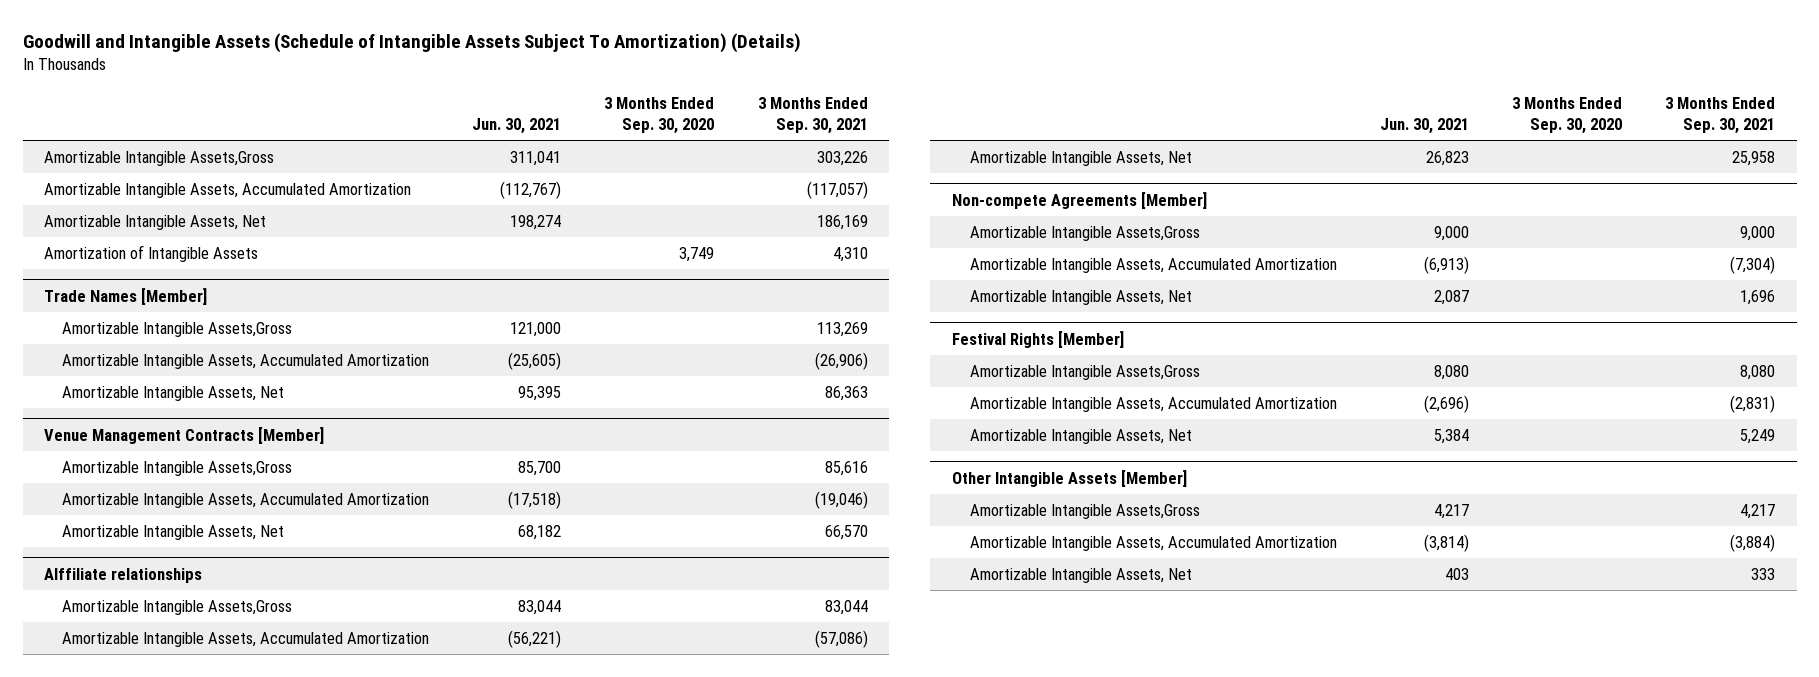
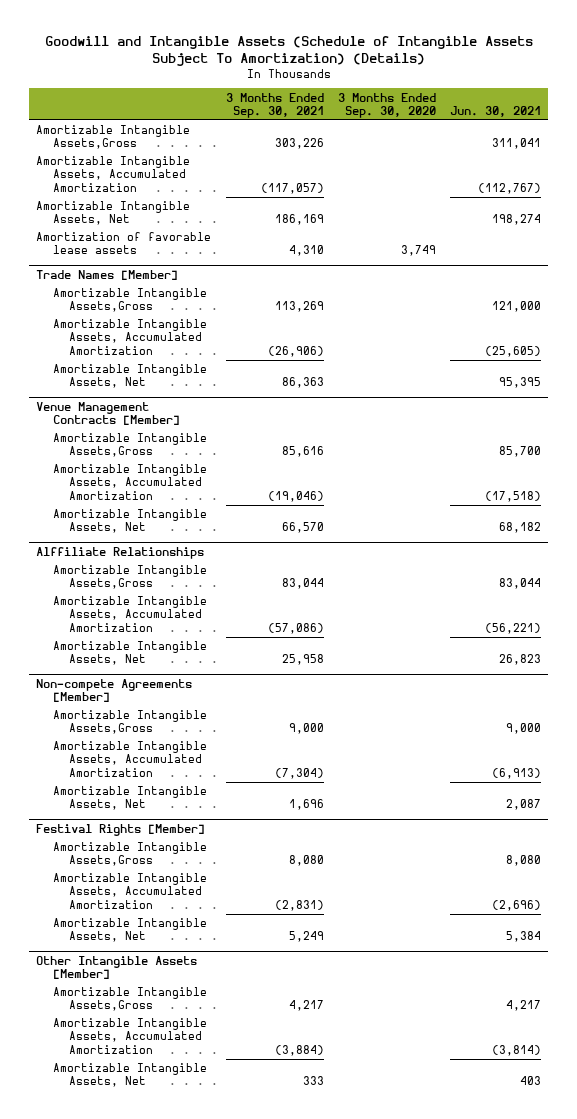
[44,245,259,263] Amortization of Intangible Assets -> [36,232,212,255] Amortization of favorable lease assets
[44,567,203,583] Alffiliate relationships -> [36,546,205,559] Alffiliate Relationships

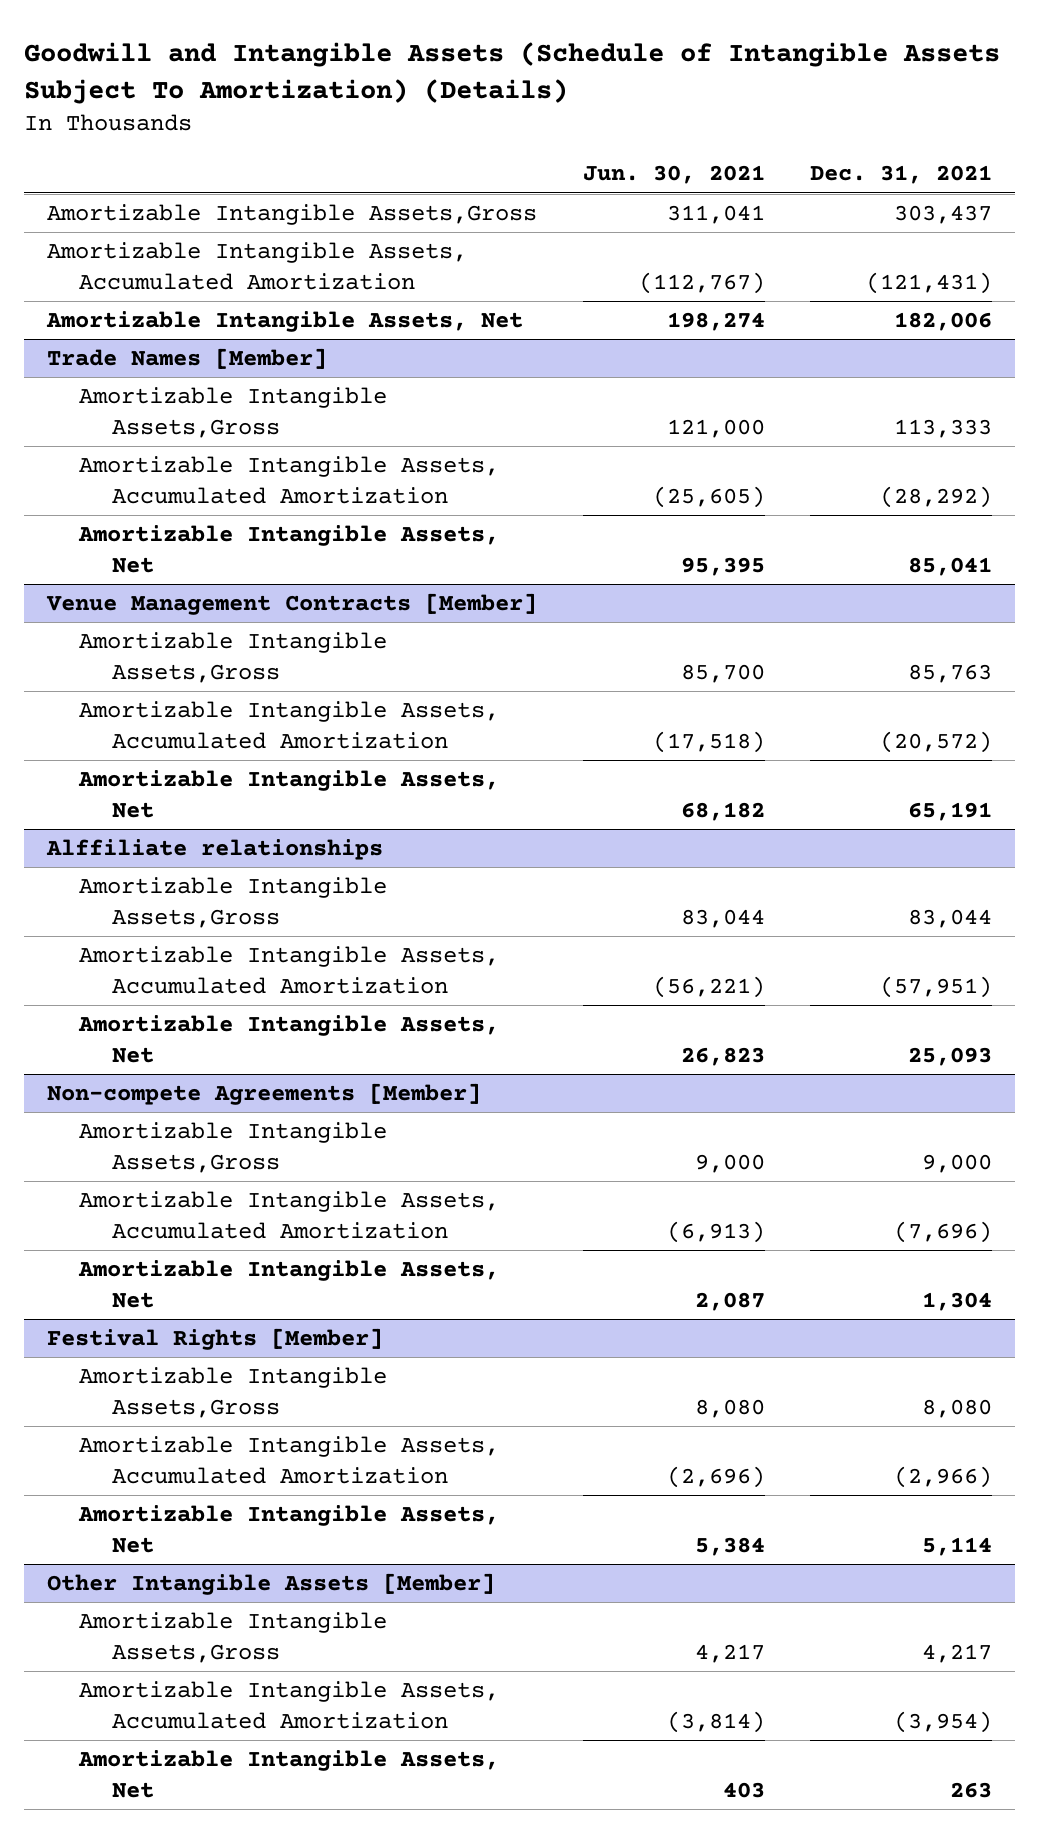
[225,92,324,118] 3 Months Ended Sep. 30, 2021 -> none
[337,92,436,118] 3 Months Ended Sep. 30, 2020 -> none
none -> [810,165,993,185] Dec. 31, 2021
[36,232,212,255] Amortization of favorable lease assets -> none
[36,546,205,559] Alffiliate Relationships -> [46,839,384,861] Alffiliate relationships

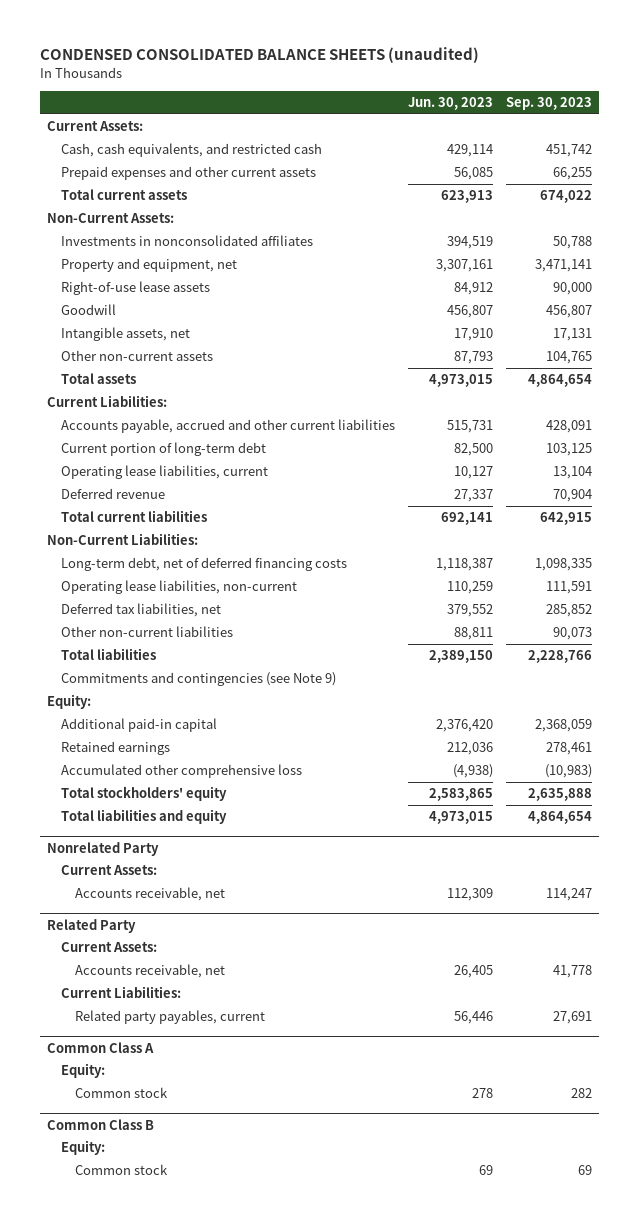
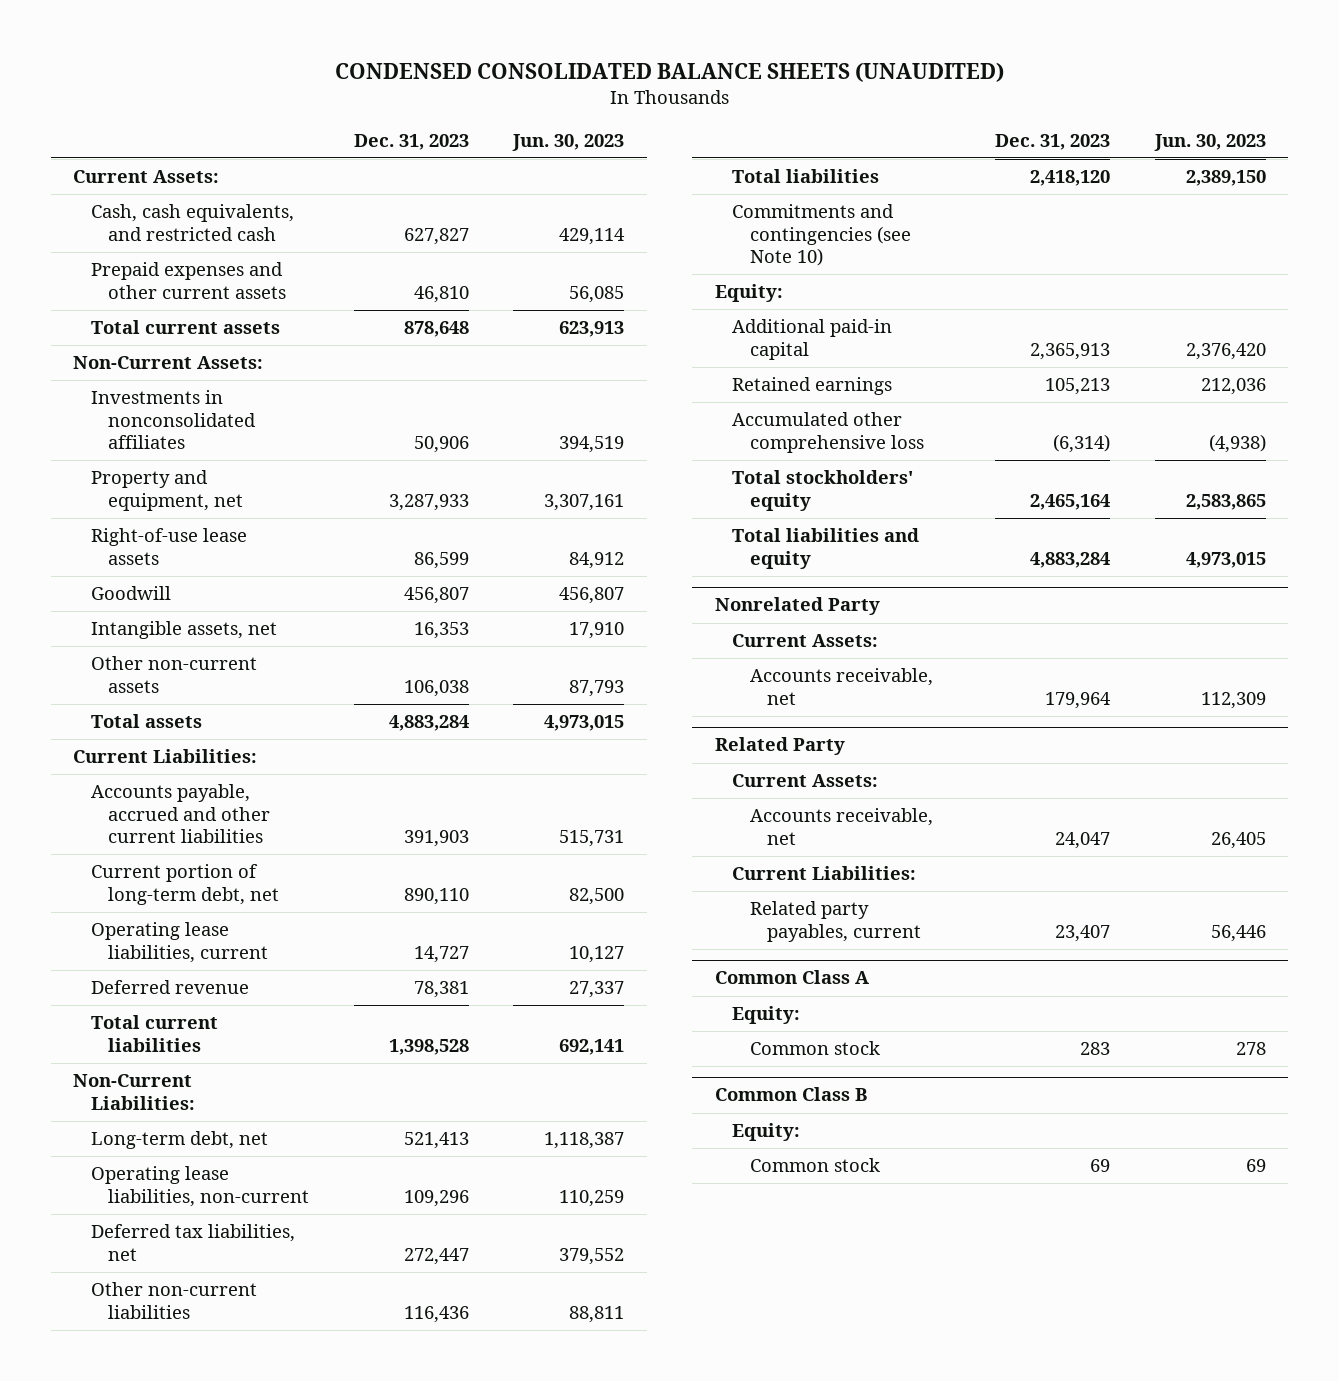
[40,47,480,64] CONDENSED CONSOLIDATED BALANCE SHEETS (unaudited) -> [334,62,1004,83] CONDENSED CONSOLIDATED BALANCE SHEETS (UNAUDITED)
[506,96,593,110] Sep. 30, 2023 -> none
none -> [353,133,469,150] Dec. 31, 2023
[60,442,266,457] Current portion of long-term debt -> [90,864,279,905] Current portion of long-term debt, net
[60,557,347,572] Long-term debt, net of deferred financing costs -> [90,1131,268,1150] Long-term debt, net
[60,672,336,687] Commitments and contingencies (see Note 9) -> [732,204,911,267] Commitments and contingencies (see Note 10)

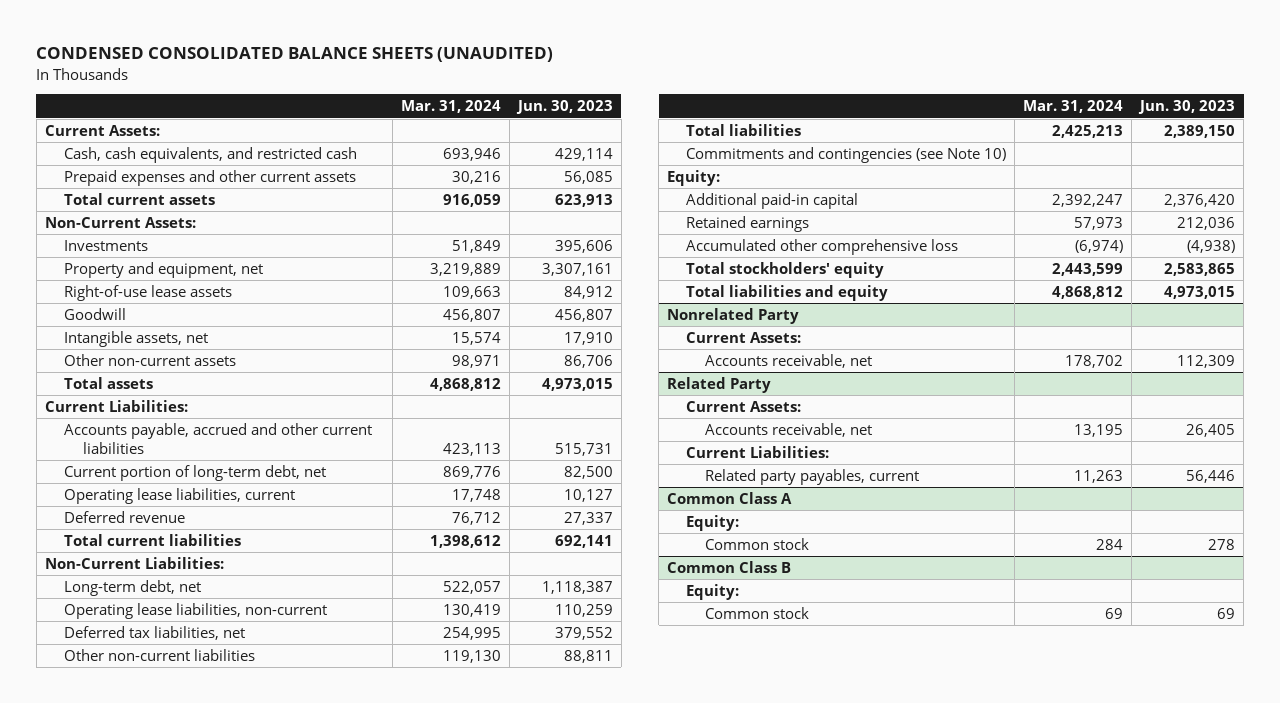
[353,133,469,150] Dec. 31, 2023 -> none
none -> [400,100,501,114] Mar. 31, 2024
[90,390,256,450] Investments in nonconsolidated affiliates -> none
none -> [63,239,148,251] Investments
[569,679,625,697] 87,793 -> [563,354,613,368] 86,706

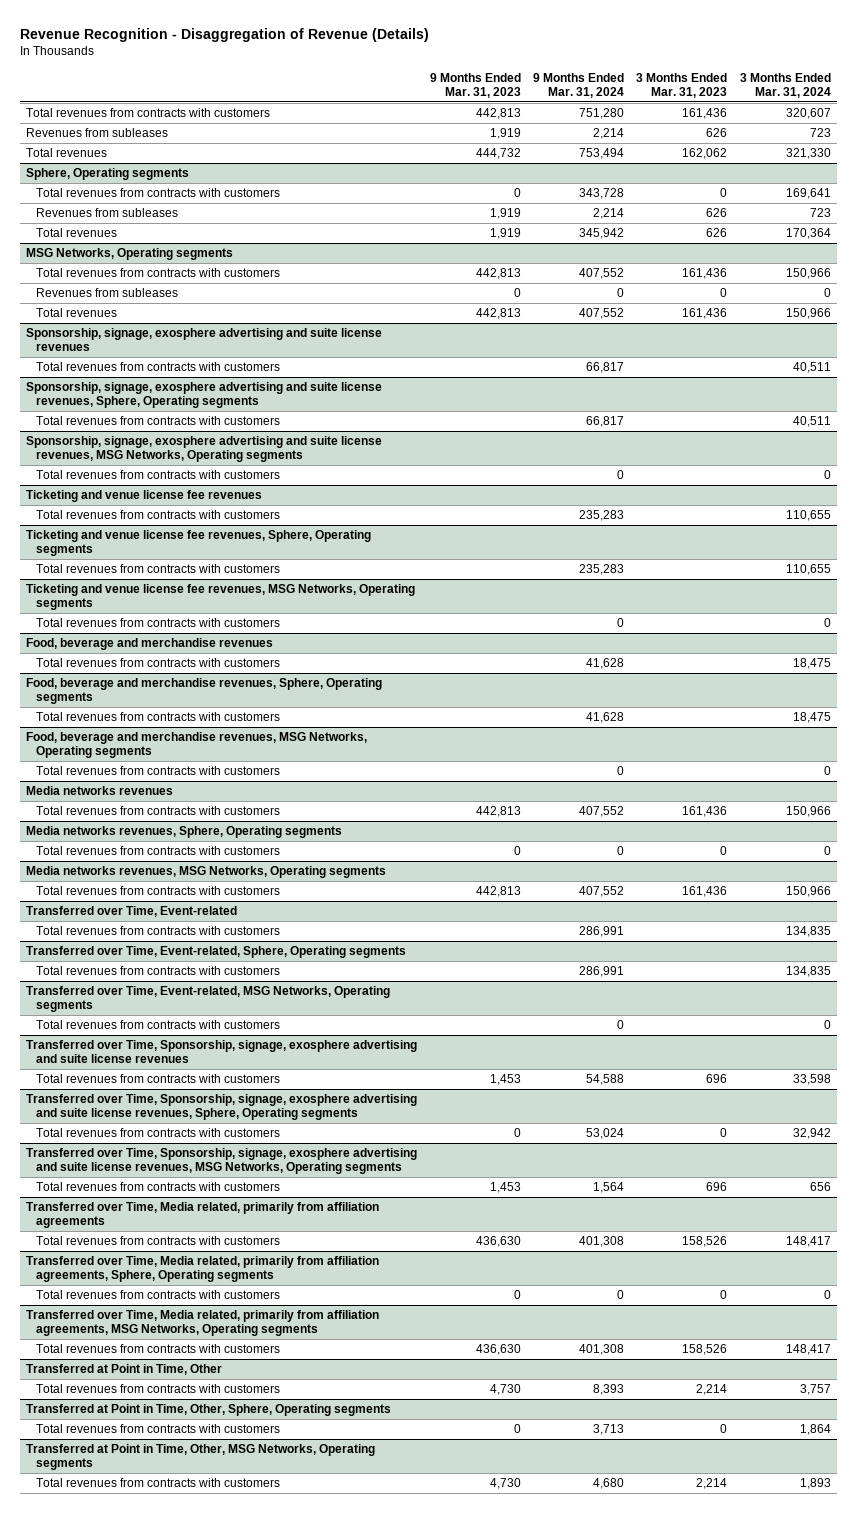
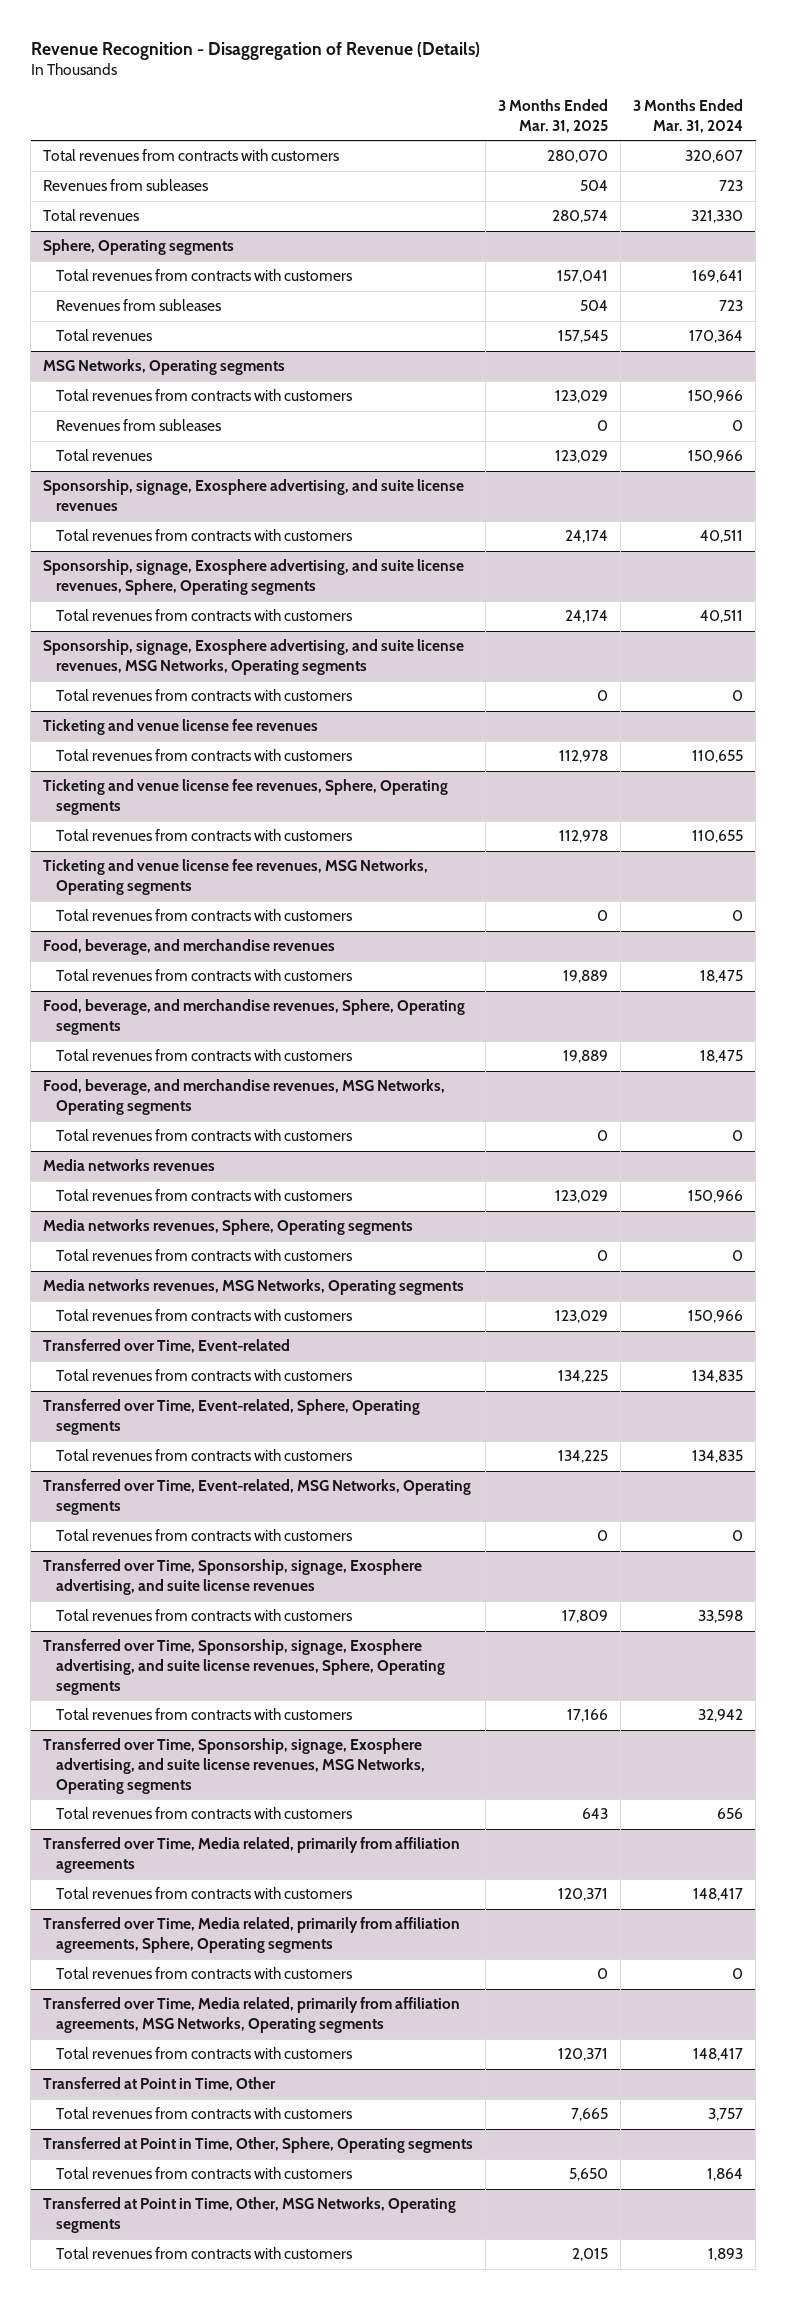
[429,72,521,98] 9 Months Ended Mar. 31, 2023 -> none
[532,72,624,98] 9 Months Ended Mar. 31, 2024 -> none
[636,72,728,98] 3 Months Ended Mar. 31, 2023 -> none
none -> [498,98,609,133] 3 Months Ended Mar. 31, 2025
[26,328,383,352] Sponsorship, signage, exosphere advertising and suite license revenues -> [43,479,465,512] Sponsorship, signage, Exosphere advertising, and suite license revenues
[26,382,383,409] Sponsorship, signage, exosphere advertising and suite license revenues, Sphere, Operating segments -> [43,559,465,596] Sponsorship, signage, Exosphere advertising, and suite license revenues, Sphere, Operating segments
[26,436,383,463] Sponsorship, signage, exosphere advertising and suite license revenues, MSG Networks, Operating segments -> [43,639,465,676] Sponsorship, signage, Exosphere advertising, and suite license revenues, MSG Networks, Operating segments
[26,638,274,651] Food, beverage and merchandise revenues -> [43,939,336,956] Food, beverage, and merchandise revenues
[26,678,383,705] Food, beverage and merchandise revenues, Sphere, Operating segments -> [43,999,466,1036] Food, beverage, and merchandise revenues, Sphere, Operating segments
[26,732,368,759] Food, beverage and merchandise revenues, MSG Networks, Operating segments -> [43,1079,446,1116] Food, beverage, and merchandise revenues, MSG Networks, Operating segments
[26,1040,418,1064] Transferred over Time, Sponsorship, signage, exosphere advertising and suite license revenues -> [43,1559,423,1596] Transferred over Time, Sponsorship, signage, Exosphere advertising, and suite license revenues
[26,1094,418,1121] Transferred over Time, Sponsorship, signage, exosphere advertising and suite license revenues, Sphere, Operating segments -> [43,1639,445,1695] Transferred over Time, Sponsorship, signage, Exosphere advertising, and suite license revenues, Sphere, Operating segments
[26,1148,418,1175] Transferred over Time, Sponsorship, signage, exosphere advertising and suite license revenues, MSG Networks, Operating segments -> [43,1738,425,1794] Transferred over Time, Sponsorship, signage, Exosphere advertising, and suite license revenues, MSG Networks, Operating segments

